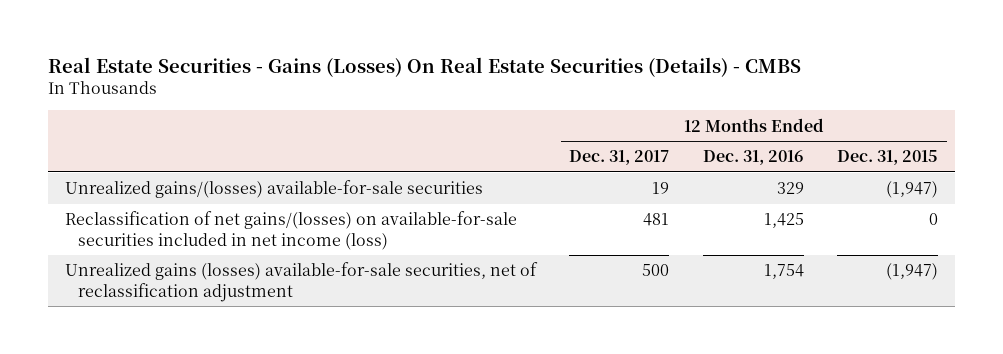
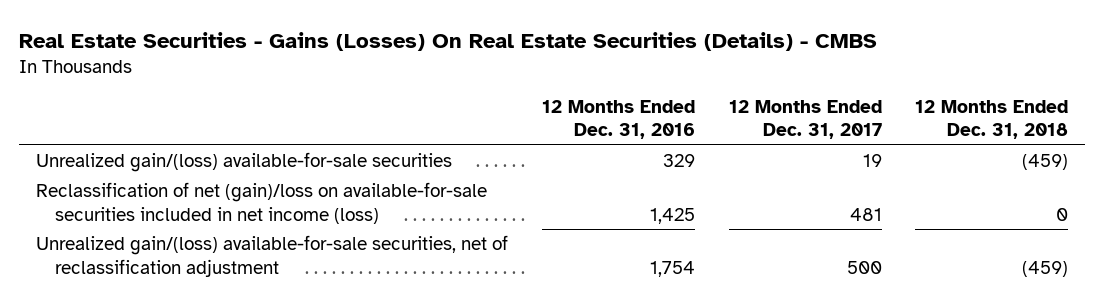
[837,150,939,166] Dec. 31, 2015 -> none
none -> [915,99,1069,140] 12 Months Ended Dec. 31, 2018
[64,180,483,199] Unrealized gains/(losses) available-for-sale securities -> [36,152,453,173] Unrealized gain/(loss) available-for-sale securities
[64,211,517,250] Reclassification of net gains/(losses) on available-for-sale securities included in net income (loss) -> [36,182,488,224] Reclassification of net (gain)/loss on available-for-sale securities included in net income (loss)
[64,262,538,302] Unrealized gains (losses) available-for-sale securities, net of reclassification adjustment -> [36,235,509,277] Unrealized gain/(loss) available-for-sale securities, net of reclassification adjustment

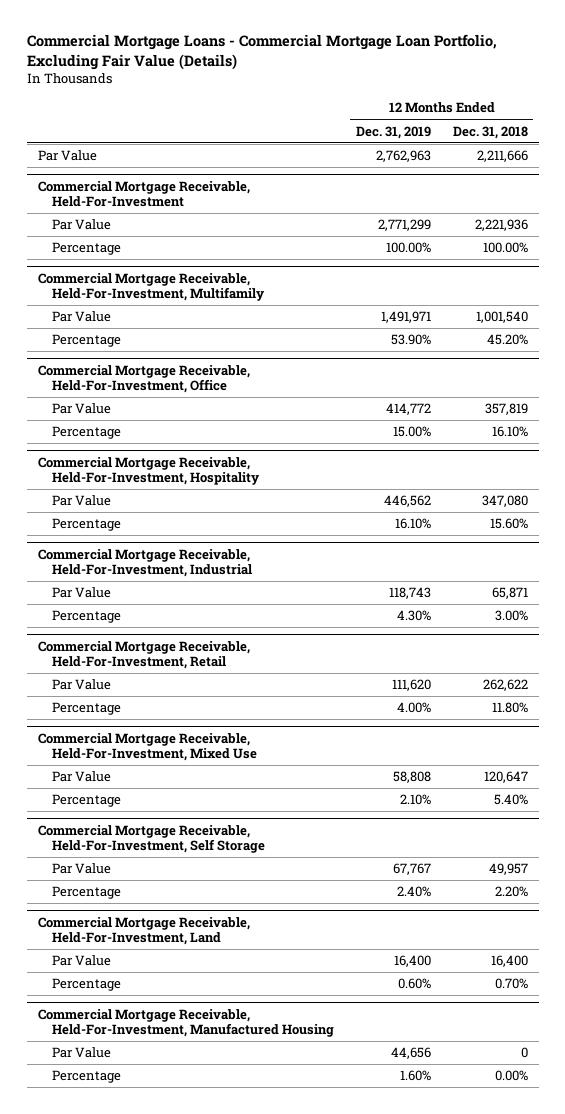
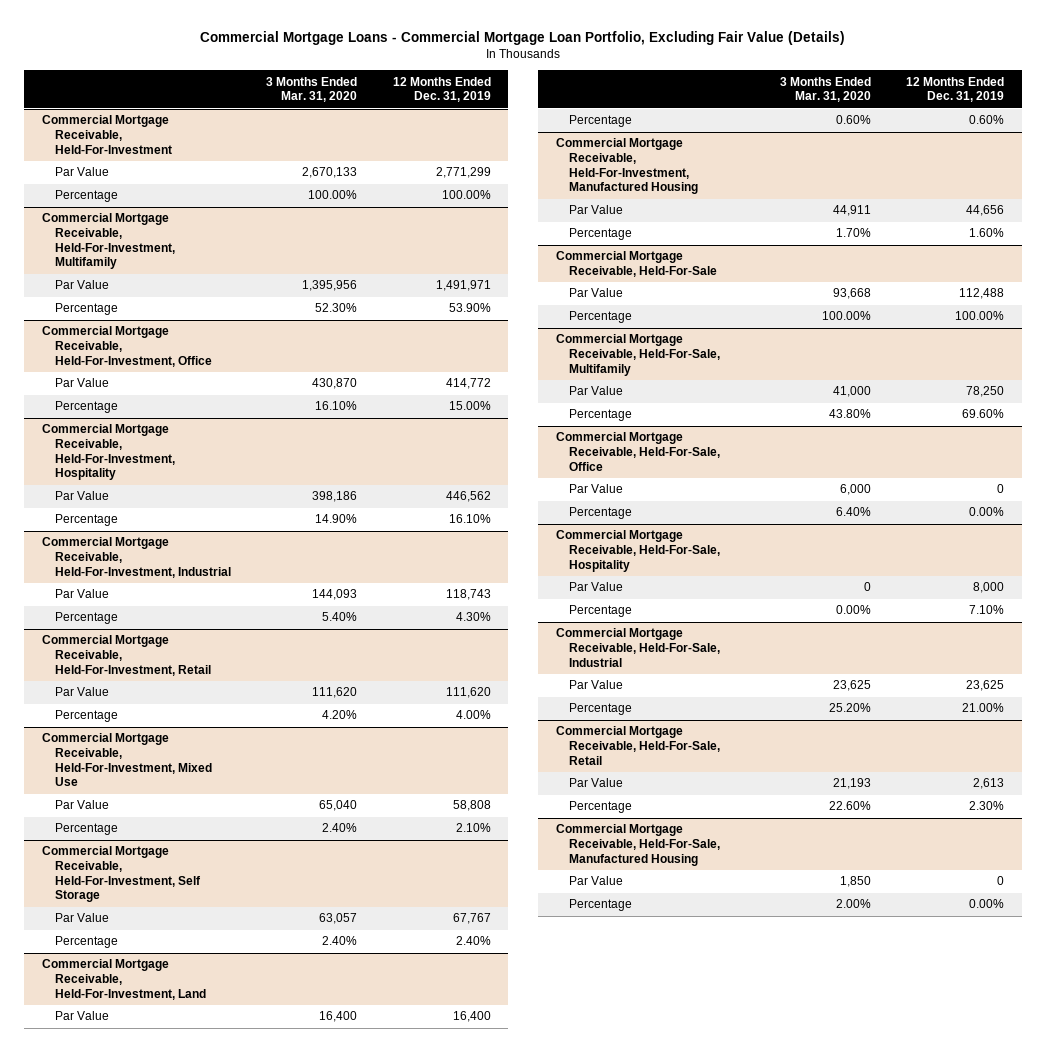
[452,125,528,139] Dec. 31, 2018 -> none
none -> [266,76,358,103] 3 Months Ended Mar. 31, 2020
[37,150,97,162] Par Value -> none
none -> [555,251,717,278] Commercial Mortgage Receivable, Held-For-Sale
none -> [568,288,623,298] Par Value
none -> [568,311,632,324] Percentage
none -> [555,334,720,376] Commercial Mortgage Receivable, Held-For-Sale, Multifamily
none -> [568,386,623,396] Par Value
none -> [568,409,632,422] Percentage
none -> [555,432,720,471] Commercial Mortgage Receivable, Held-For-Sale, Office
none -> [568,484,623,494] Par Value
none -> [568,507,632,520] Percentage
none -> [555,530,720,572] Commercial Mortgage Receivable, Held-For-Sale, Hospitality
none -> [568,582,623,592] Par Value
none -> [568,605,632,618] Percentage
none -> [555,628,720,667] Commercial Mortgage Receivable, Held-For-Sale, Industrial
none -> [568,680,623,690] Par Value
none -> [568,703,632,716] Percentage
none -> [555,726,720,765] Commercial Mortgage Receivable, Held-For-Sale, Retail
none -> [568,778,623,788] Par Value
none -> [568,801,632,814] Percentage
none -> [555,824,720,866] Commercial Mortgage Receivable, Held-For-Sale, Manufactured Housing
none -> [568,876,623,886] Par Value
none -> [568,899,632,912] Percentage

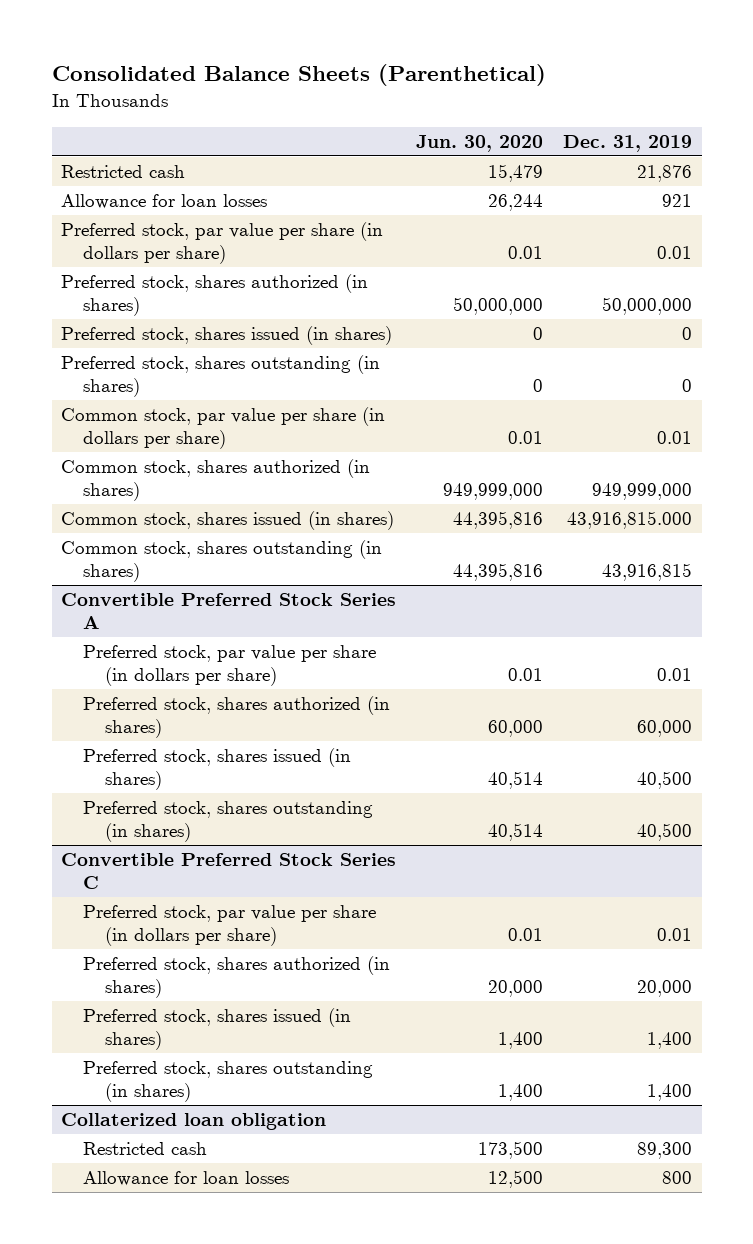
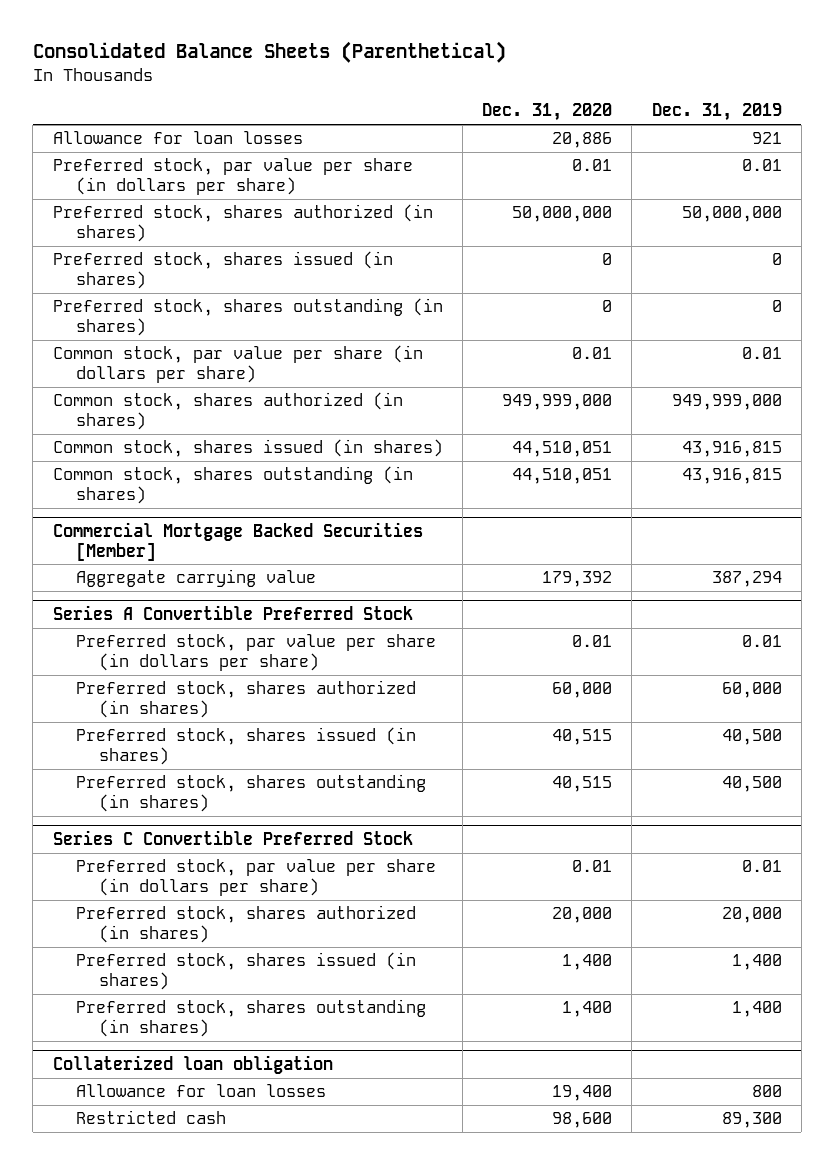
[416,134,544,152] Jun. 30, 2020 -> none
none -> [482,103,613,122] Dec. 31, 2020
[61,165,186,179] Restricted cash -> none
[566,511,692,530] 43,916,815.000 -> [681,441,782,458] 43,916,815
none -> [52,522,423,561] Commercial Mortgage Backed Securities [Member]
none -> [75,569,316,588] Aggregate carrying value
[61,593,397,629] Convertible Preferred Stock Series A -> [52,605,413,621] Series A Convertible Preferred Stock
[61,853,397,889] Convertible Preferred Stock Series C -> [52,830,413,846] Series C Convertible Preferred Stock
[83,1142,208,1156] Restricted cash -> [75,1110,226,1125] Restricted cash

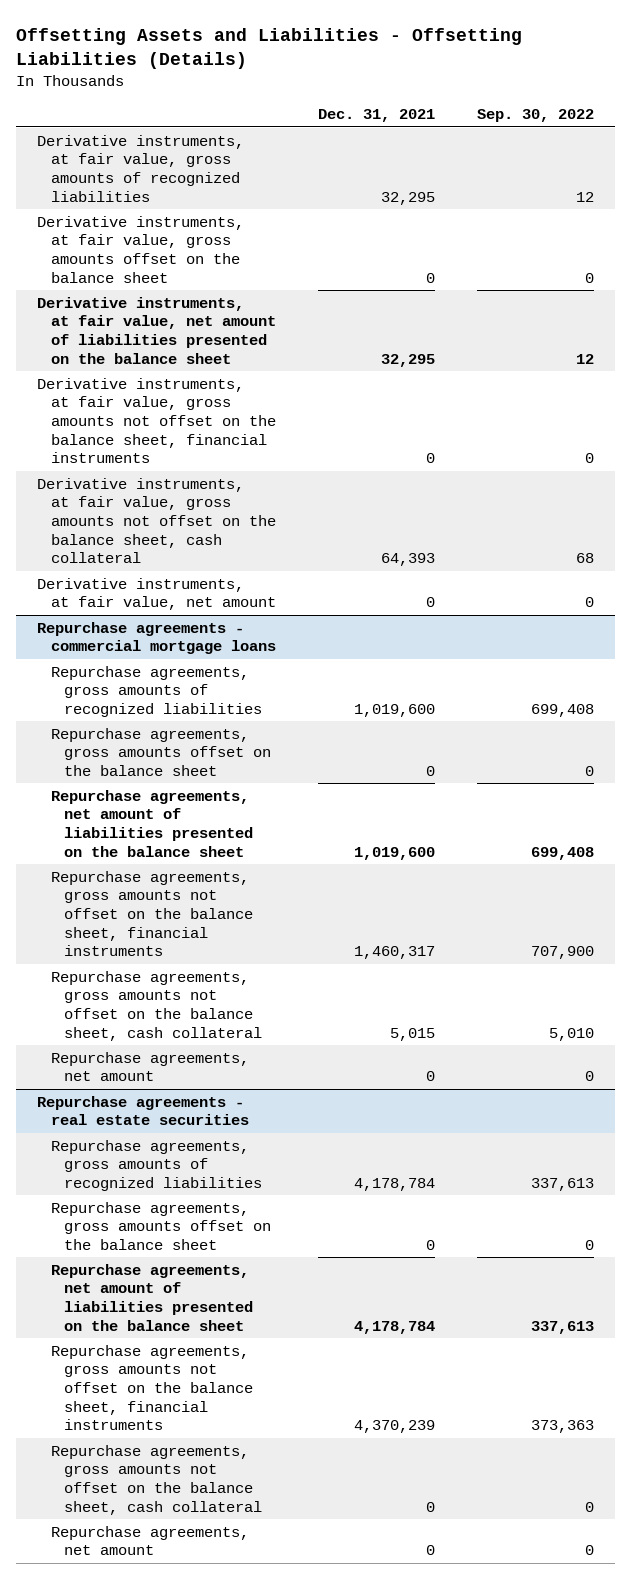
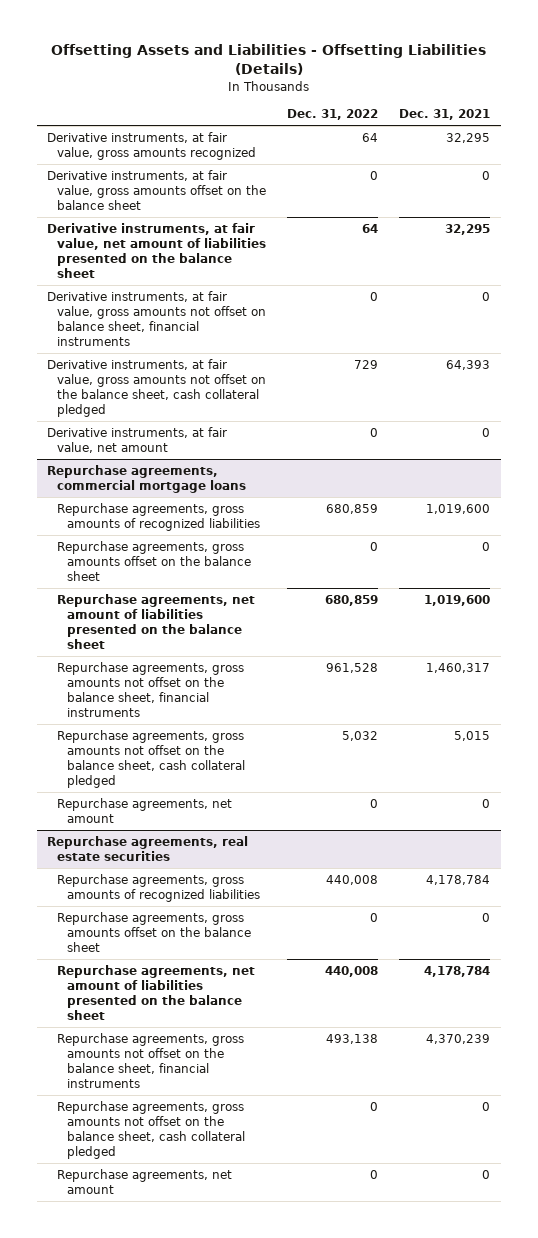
[476,109,594,123] Sep. 30, 2022 -> none
none -> [287,109,379,121] Dec. 31, 2022
[37,134,245,202] Derivative instruments, at fair value, gross amounts of recognized liabilities -> [47,131,257,160] Derivative instruments, at fair value, gross amounts recognized
[37,377,276,464] Derivative instruments, at fair value, gross amounts not offset on the balance sheet, financial instruments -> [47,290,267,346] Derivative instruments, at fair value, gross amounts not offset on balance sheet, financial instruments
[37,477,276,564] Derivative instruments, at fair value, gross amounts not offset on the balance sheet, cash collateral -> [47,358,267,417] Derivative instruments, at fair value, gross amounts not offset on the balance sheet, cash collateral pledged
[37,621,276,655] Repurchase agreements - commercial mortgage loans -> [47,464,247,493] Repurchase agreements, commercial mortgage loans
[50,970,262,1041] Repurchase agreements, gross amounts not offset on the balance sheet, cash collateral -> [57,729,245,788] Repurchase agreements, gross amounts not offset on the balance sheet, cash collateral pledged
[37,1095,249,1126] Repurchase agreements - real estate securities -> [47,835,249,861] Repurchase agreements, real estate securities
[50,1444,262,1515] Repurchase agreements, gross amounts not offset on the balance sheet, cash collateral -> [57,1100,245,1159] Repurchase agreements, gross amounts not offset on the balance sheet, cash collateral pledged

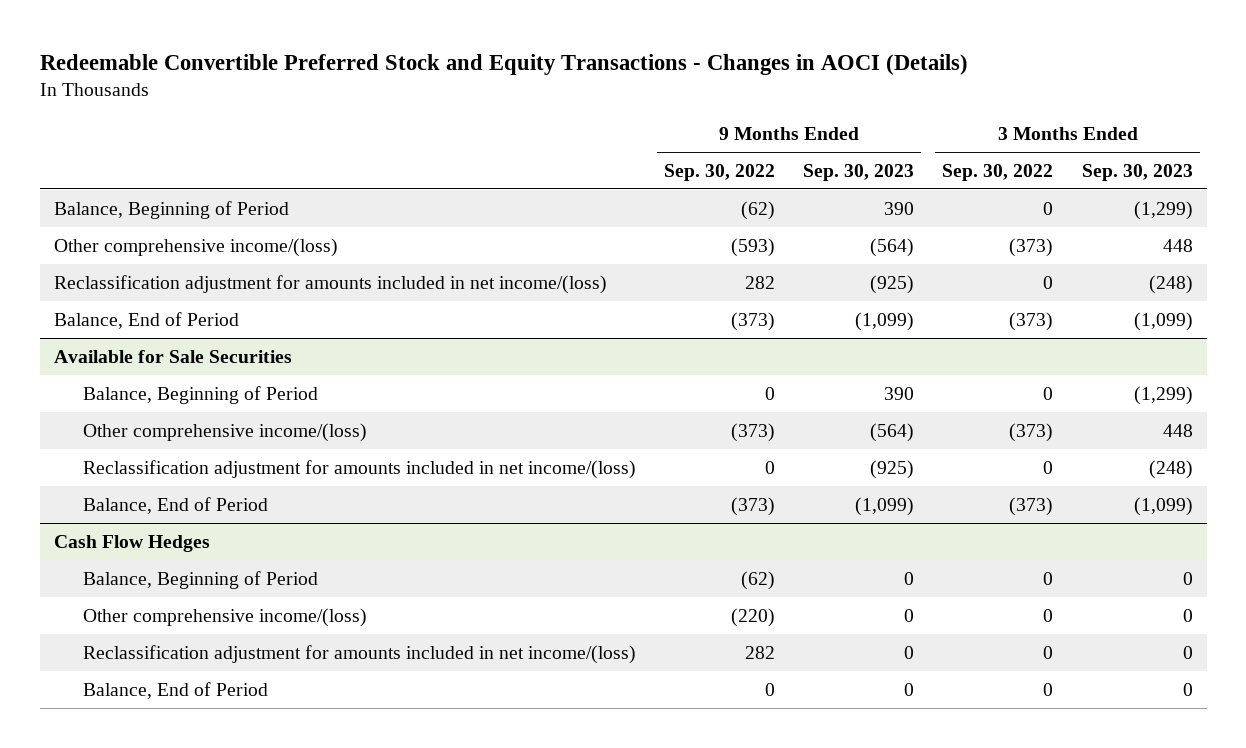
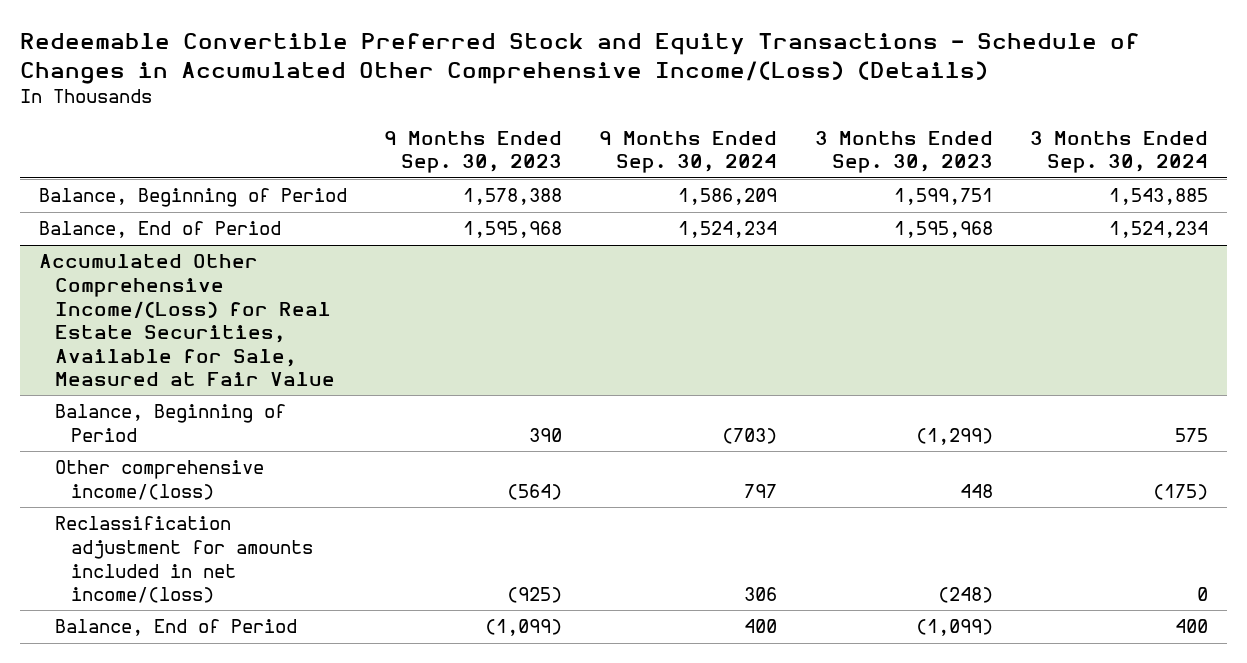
[39,53,968,75] Redeemable Convertible Preferred Stock and Equity Transactions - Changes in AOCI (Details) -> [20,33,1141,84] Redeemable Convertible Preferred Stock and Equity Transactions - Schedule of Changes in Accumulated Other Comprehensive Income/(Loss) (Details)
[664,163,776,181] Sep. 30, 2022 -> none
[942,163,1054,181] Sep. 30, 2022 -> none
none -> [599,130,778,174] 9 Months Ended Sep. 30, 2024
none -> [1029,130,1208,174] 3 Months Ended Sep. 30, 2024
[53,237,338,257] Other comprehensive income/(loss) -> none
[53,274,607,294] Reclassification adjustment for amounts included in net income/(loss) -> none
[884,201,915,215] 390 -> [463,188,563,206] 1,578,388
[1133,200,1193,220] (1,299) -> [893,188,993,206] 1,599,751
[855,311,915,331] (1,099) -> [463,221,563,239] 1,595,968
[1133,311,1193,331] (1,099) -> [893,221,993,239] 1,595,968
[53,349,292,363] Available for Sale Securities -> [38,254,335,387] Accumulated Other Comprehensive Income/(Loss) for Real Estate Securities, Available for Sale, Measured at Fair Value
[53,534,210,552] Cash Flow Hedges -> none
[83,570,319,589] Balance, Beginning of Period -> none
[83,607,368,627] Other comprehensive income/(loss) -> none
[83,644,637,664] Reclassification adjustment for amounts included in net income/(loss) -> none
[83,681,269,699] Balance, End of Period -> none

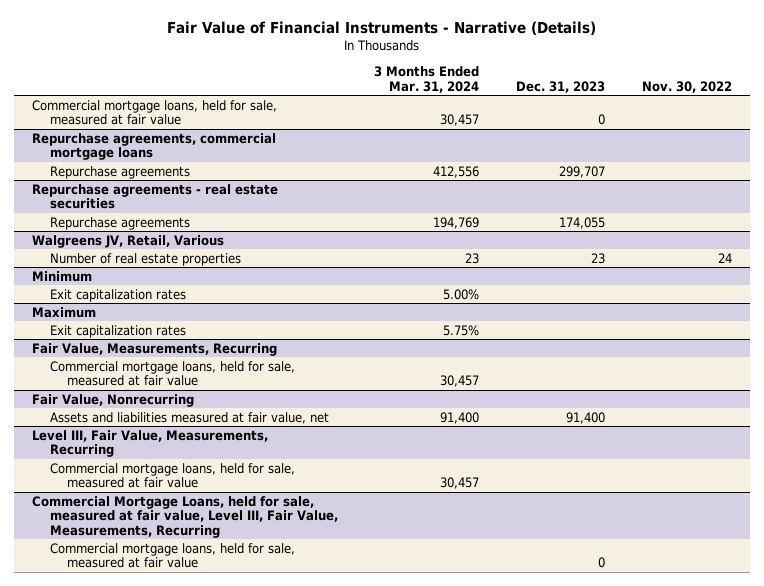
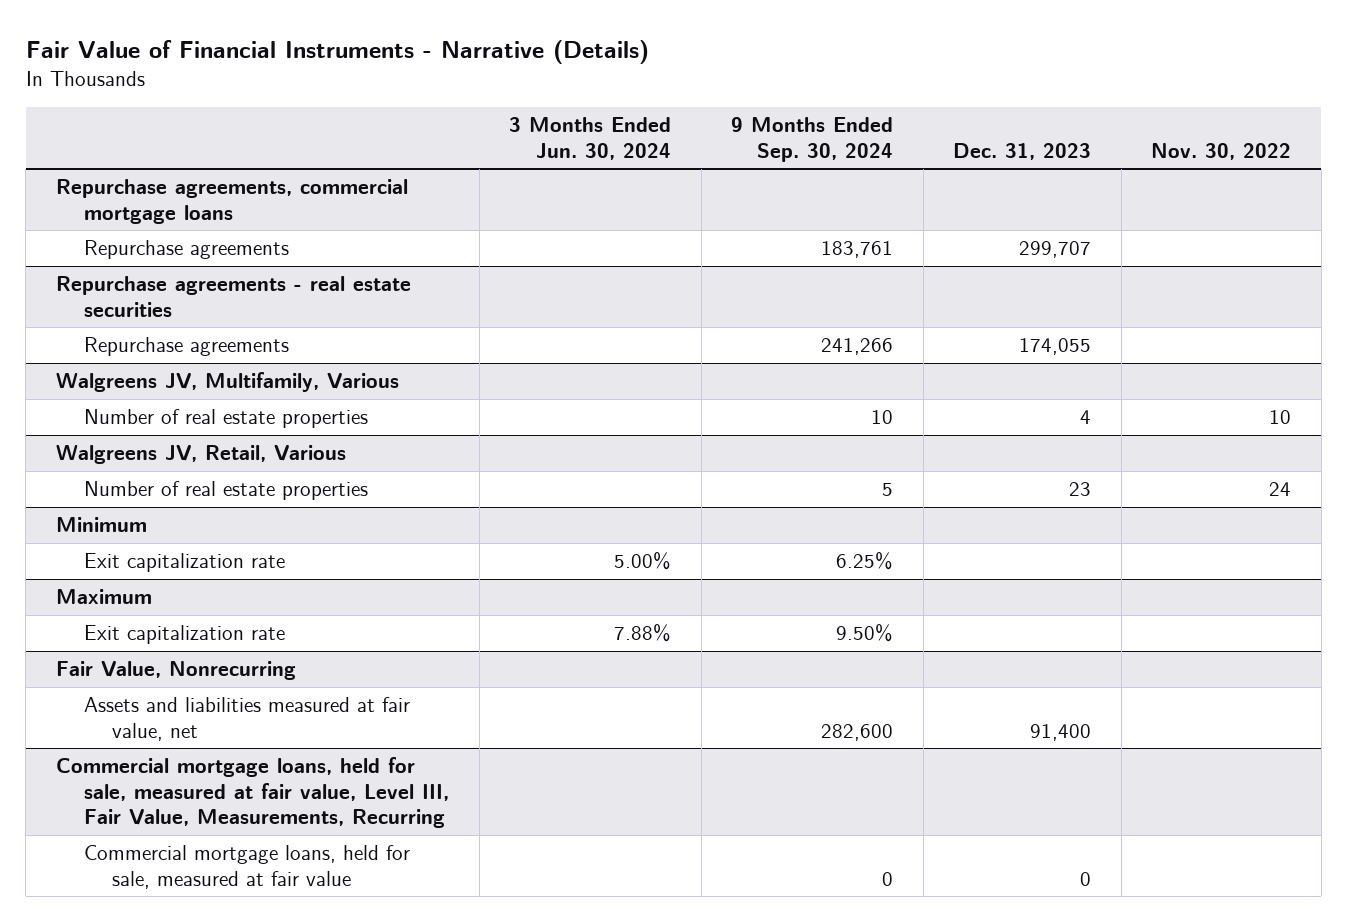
[374,66,480,93] 3 Months Ended Mar. 31, 2024 -> none
none -> [509,117,672,160] 3 Months Ended Jun. 30, 2024
none -> [731,117,894,162] 9 Months Ended Sep. 30, 2024
[31,99,277,126] Commercial mortgage loans, held for sale, measured at fair value -> none
none -> [55,372,399,393] Walgreens JV, Multifamily, Various
none -> [84,409,369,429] Number of real estate properties
[49,288,186,302] Exit capitalization rates -> [84,553,286,573] Exit capitalization rate
[31,342,277,356] Fair Value, Measurements, Recurring -> none
[49,360,295,387] Commercial mortgage loans, held for sale, measured at fair value -> none
[49,324,186,338] Exit capitalization rates -> [84,625,286,645] Exit capitalization rate
[31,429,268,458] Level III, Fair Value, Measurements, Recurring -> none
[49,462,295,489] Commercial mortgage loans, held for sale, measured at fair value -> none
[31,495,338,538] Commercial Mortgage Loans, held for sale, measured at fair value, Level III, Fair Value, Measurements, Recurring -> [55,757,450,829] Commercial mortgage loans, held for sale, measured at fair value, Level III, Fair Value, Measurements, Recurring

